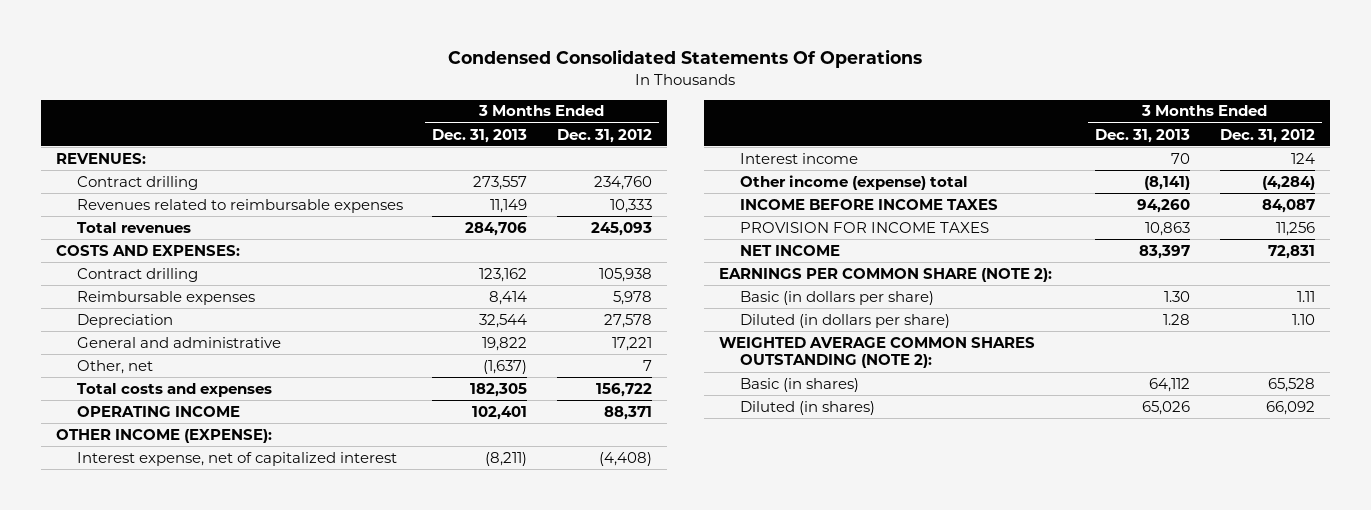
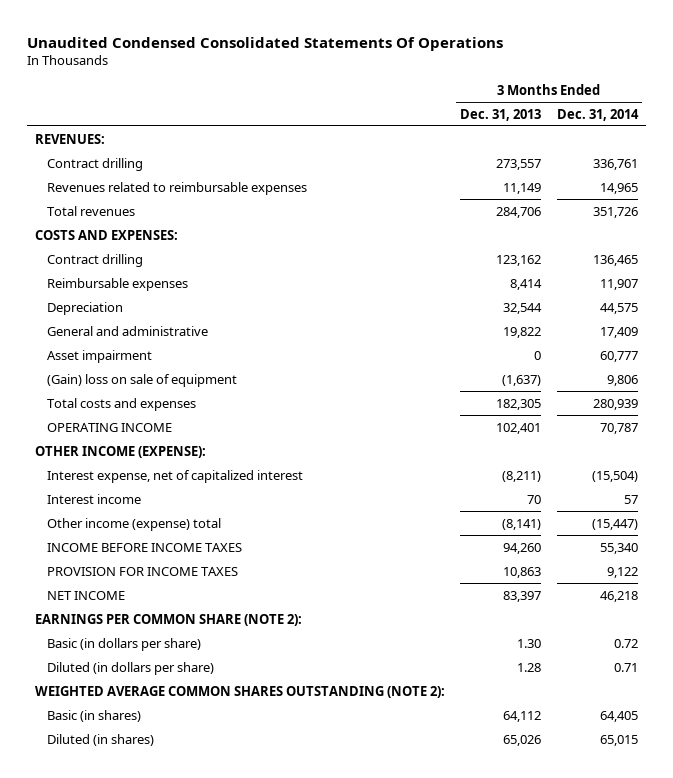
[448,49,923,69] Condensed Consolidated Statements Of Operations -> [27,36,504,51] Unaudited Condensed Consolidated Statements Of Operations
[556,128,652,143] Dec. 31, 2012 -> none
none -> [556,108,639,121] Dec. 31, 2014
none -> [47,349,153,363] Asset impairment
[76,359,153,374] Other, net -> [47,373,238,387] (Gain) loss on sale of equipment

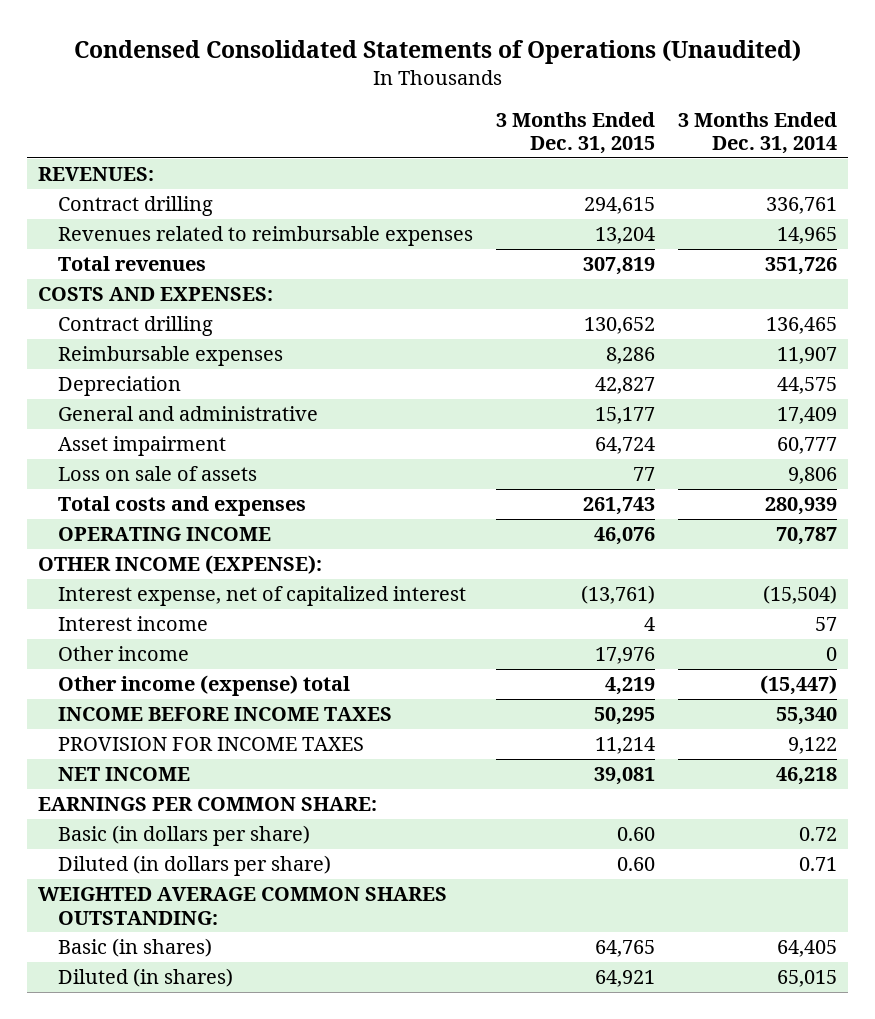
[27,36,504,51] Unaudited Condensed Consolidated Statements Of Operations -> [73,39,801,64] Condensed Consolidated Statements of Operations (Unaudited)
[460,108,542,121] Dec. 31, 2013 -> none
none -> [496,111,656,155] 3 Months Ended Dec. 31, 2015
[47,373,238,387] (Gain) loss on sale of equipment -> [58,466,258,482] Loss on sale of assets
none -> [58,646,190,662] Other income
[34,613,302,626] EARNINGS PER COMMON SHARE (NOTE 2): -> [38,797,378,812] EARNINGS PER COMMON SHARE:
[34,685,445,698] WEIGHTED AVERAGE COMMON SHARES OUTSTANDING (NOTE 2): -> [38,887,448,925] WEIGHTED AVERAGE COMMON SHARES OUTSTANDING:

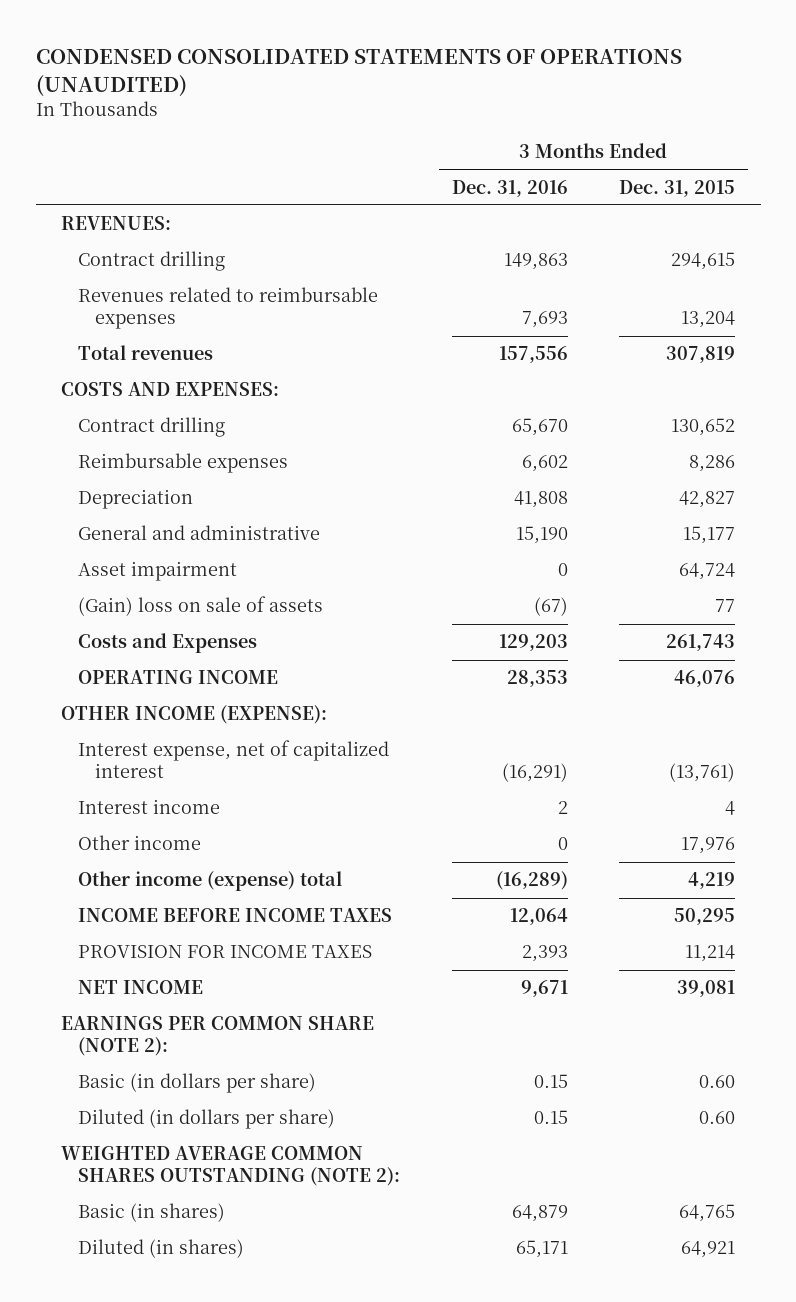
[73,39,801,64] Condensed Consolidated Statements of Operations (Unaudited) -> [35,48,682,97] CONDENSED CONSOLIDATED STATEMENTS OF OPERATIONS (UNAUDITED)
[678,111,838,155] 3 Months Ended Dec. 31, 2014 -> none
none -> [451,179,568,197] Dec. 31, 2016
[58,466,258,482] Loss on sale of assets -> [78,596,324,617] (Gain) loss on sale of assets
[58,496,307,517] Total costs and expenses -> [78,633,258,654] Costs and Expenses
[38,797,378,812] EARNINGS PER COMMON SHARE: -> [61,1016,375,1057] EARNINGS PER COMMON SHARE (NOTE 2):
[38,887,448,925] WEIGHTED AVERAGE COMMON SHARES OUTSTANDING: -> [61,1146,401,1187] WEIGHTED AVERAGE COMMON SHARES OUTSTANDING (NOTE 2):

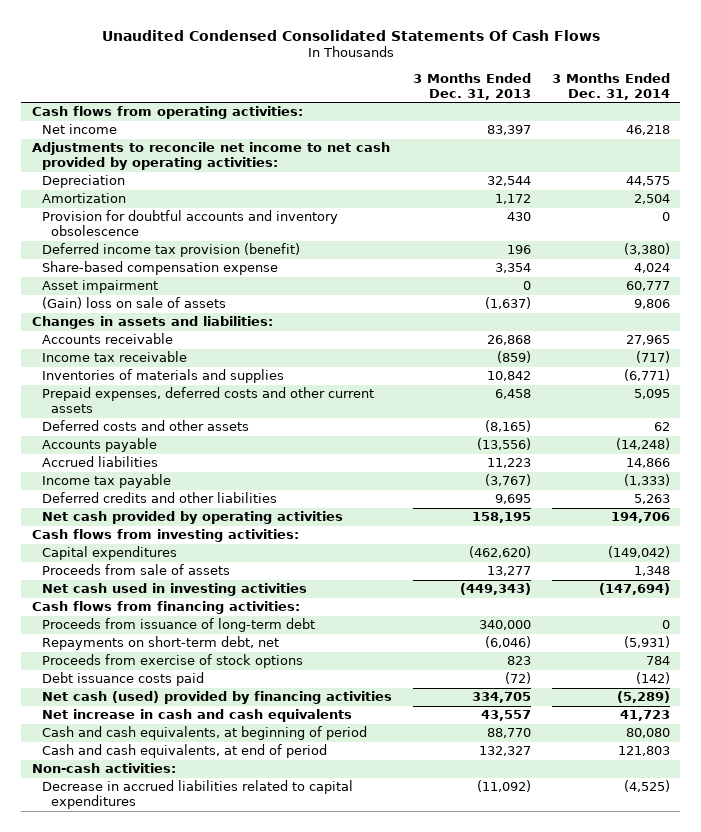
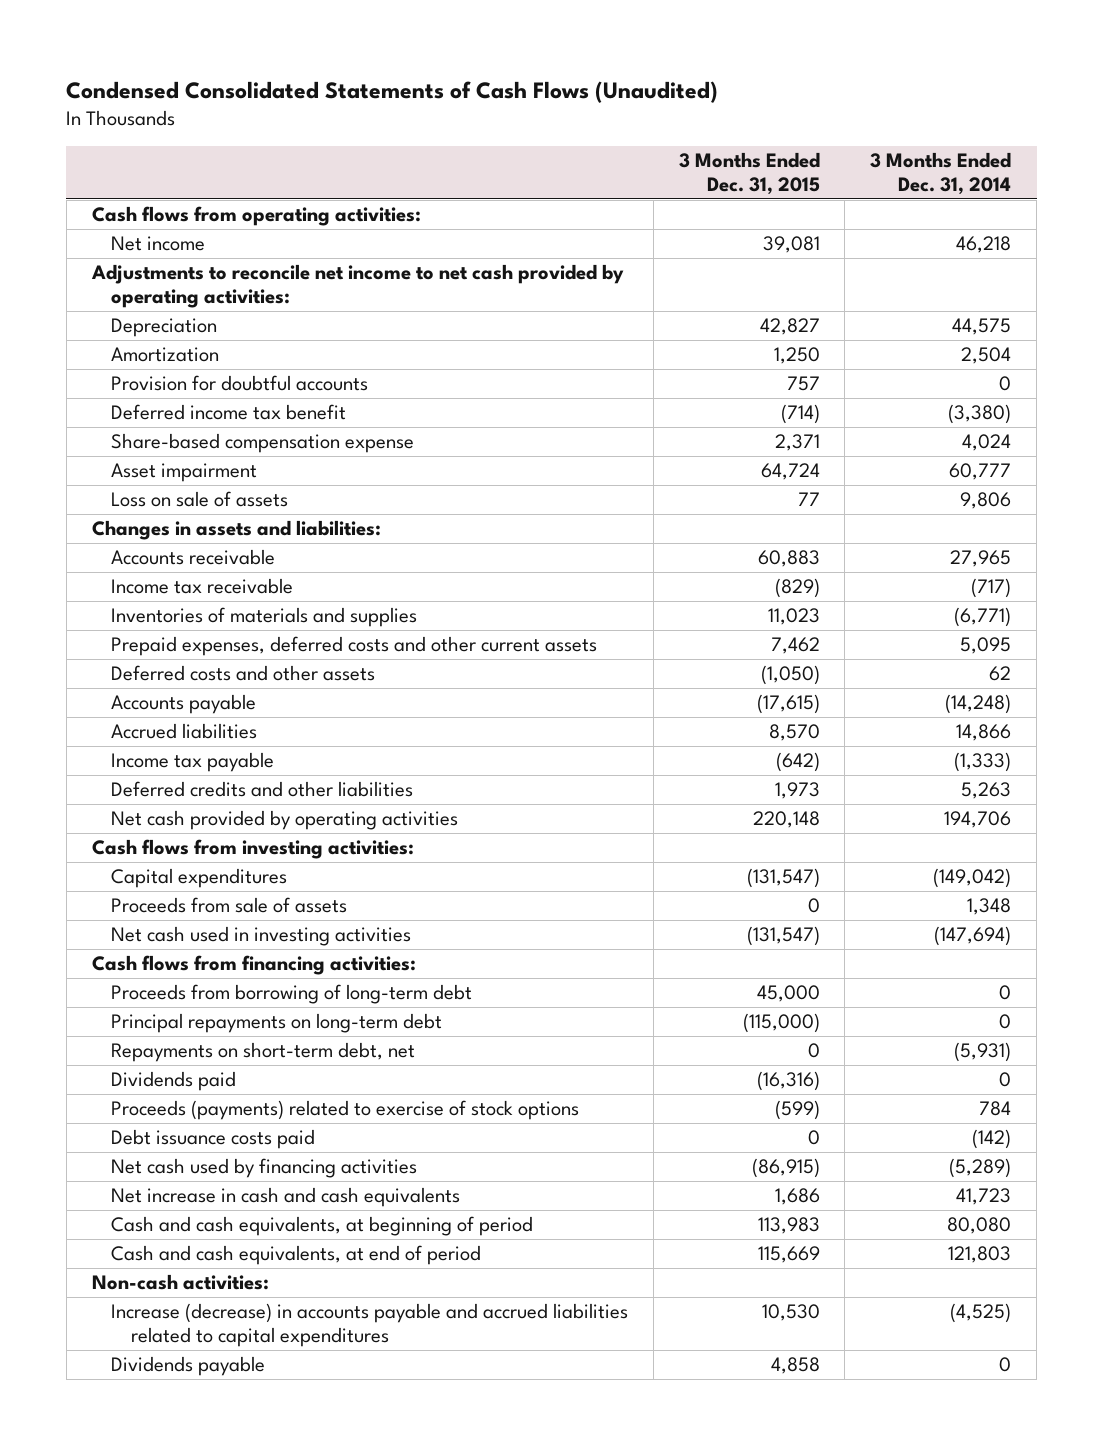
[101,29,600,41] Unaudited Condensed Consolidated Statements Of Cash Flows -> [66,80,719,103] Condensed Consolidated Statements of Cash Flows (Unaudited)
[412,73,531,100] 3 Months Ended Dec. 31, 2013 -> none
none -> [678,152,820,195] 3 Months Ended Dec. 31, 2015
[41,210,338,237] Provision for doubtful accounts and inventory obsolescence -> [111,375,369,392] Provision for doubtful accounts
[41,243,300,258] Deferred income tax provision (benefit) -> [111,404,347,421] Deferred income tax benefit
[41,297,226,310] (Gain) loss on sale of assets -> [111,491,289,508] Loss on sale of assets
[41,618,315,633] Proceeds from issuance of long-term debt -> [111,984,473,1005] Proceeds from borrowing of long-term debt
none -> [111,1013,443,1034] Principal repayments on long-term debt
none -> [111,1071,237,1092] Dividends paid
[41,654,303,669] Proceeds from exercise of stock options -> [111,1100,580,1121] Proceeds (payments) related to exercise of stock options
[41,691,392,705] Net cash (used) provided by financing activities -> [111,1158,418,1179] Net cash used by financing activities
[41,780,353,810] Decrease in accrued liabilities related to capital expenditures -> [111,1303,629,1347] Increase (decrease) in accounts payable and accrued liabilities related to capital expenditures
none -> [111,1356,266,1377] Dividends payable

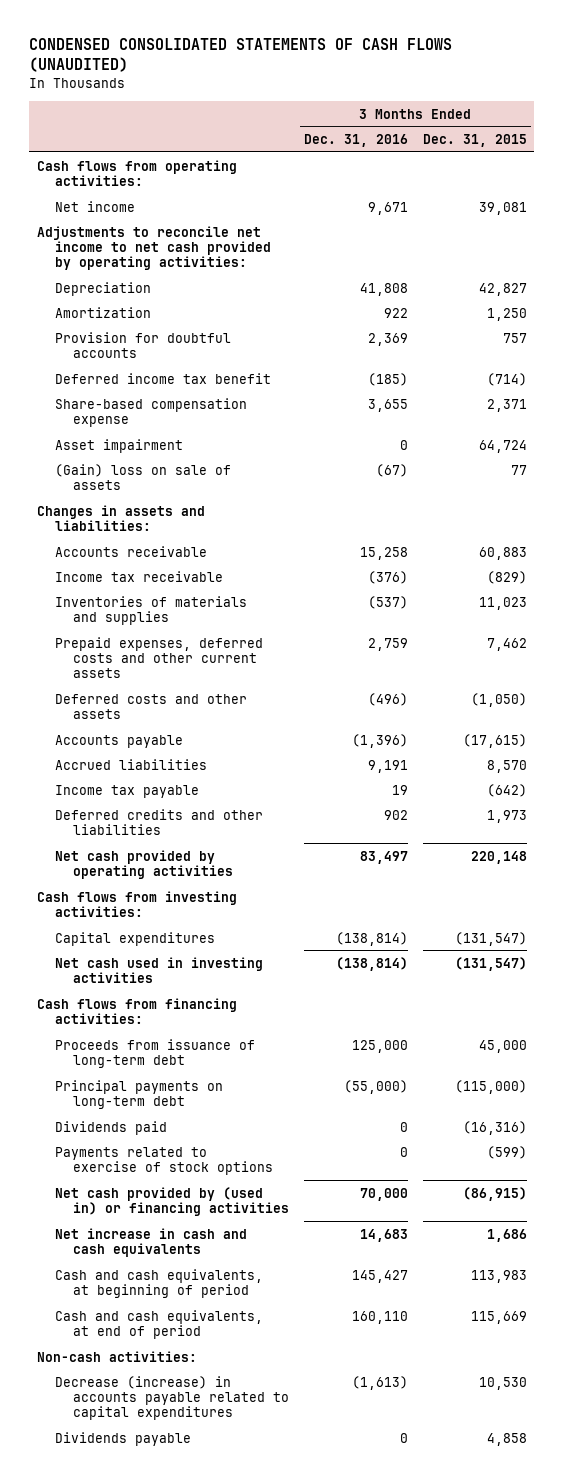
[66,80,719,103] Condensed Consolidated Statements of Cash Flows (Unaudited) -> [29,37,453,73] CONDENSED CONSOLIDATED STATEMENTS OF CASH FLOWS (UNAUDITED)
[870,152,1012,195] 3 Months Ended Dec. 31, 2014 -> none
none -> [304,134,409,148] Dec. 31, 2016
[111,491,289,508] Loss on sale of assets -> [54,463,231,490] (Gain) loss on sale of assets
[111,897,348,914] Proceeds from sale of assets -> none
[111,1042,416,1063] Repayments on short-term debt, net -> none
[111,984,473,1005] Proceeds from borrowing of long-term debt -> [54,1038,255,1068] Proceeds from issuance of long-term debt
[111,1013,443,1034] Principal repayments on long-term debt -> [54,1079,223,1109] Principal payments on long-term debt
[111,1129,316,1150] Debt issuance costs paid -> none
[111,1100,580,1121] Proceeds (payments) related to exercise of stock options -> [54,1146,274,1175] Payments related to exercise of stock options
[111,1158,418,1179] Net cash used by financing activities -> [54,1186,290,1216] Net cash provided by (used in) or financing activities
[111,1303,629,1347] Increase (decrease) in accounts payable and accrued liabilities related to capital expenditures -> [54,1375,290,1421] Decrease (increase) in accounts payable related to capital expenditures

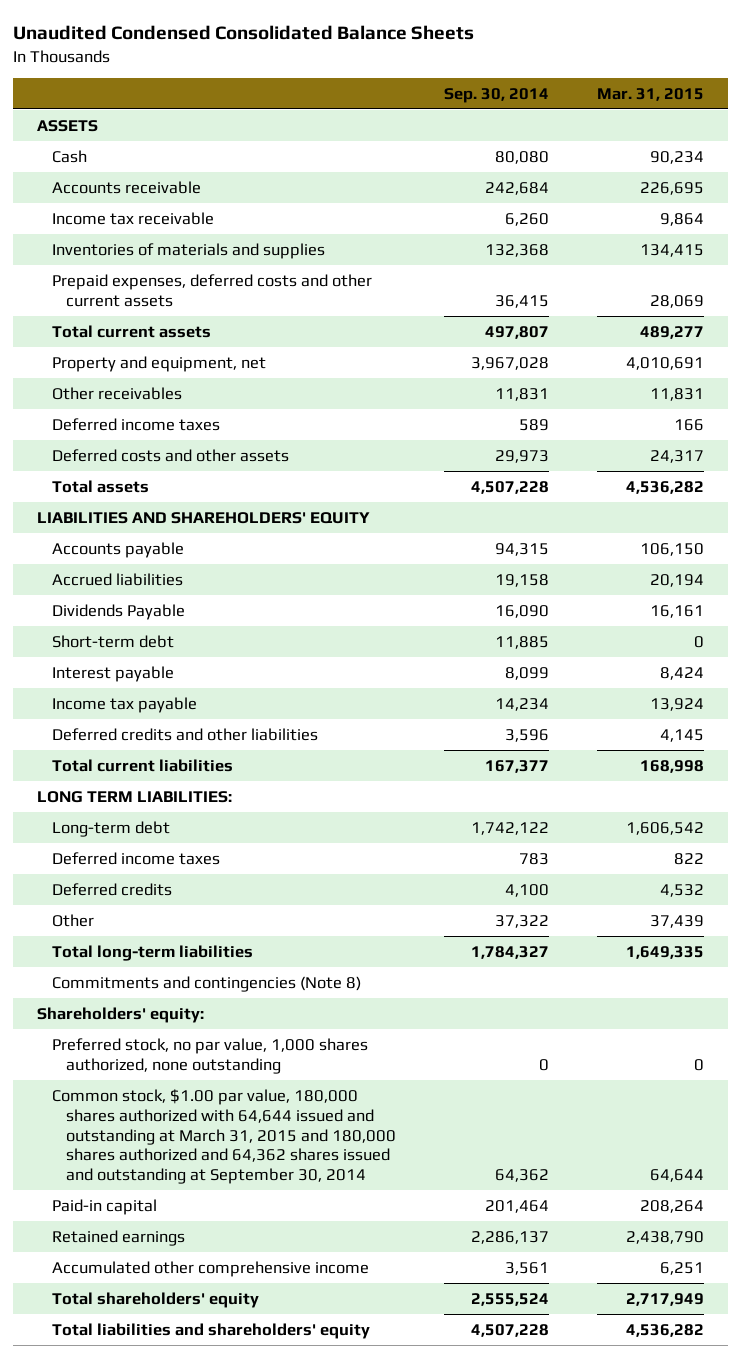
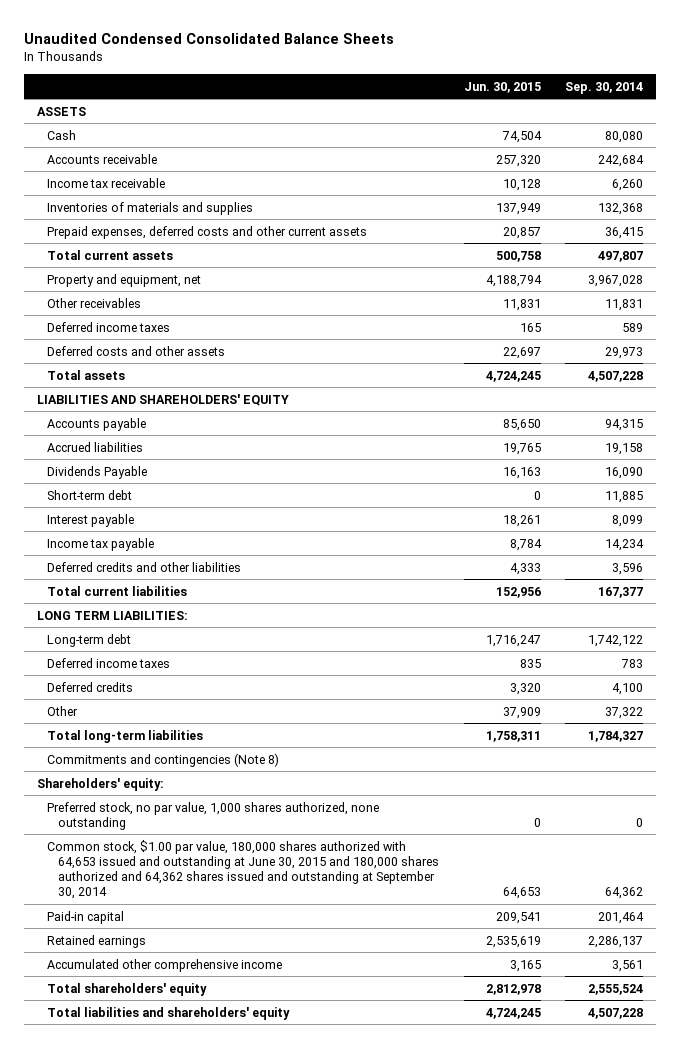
[596,88,704,102] Mar. 31, 2015 -> none
none -> [463,81,541,93] Jun. 30, 2015
[51,1088,396,1185] Common stock, $1.00 par value, 180,000 shares authorized with 64,644 issued and outstanding at March 31, 2015 and 180,000 shares authorized and 64,362 shares issued and outstanding at September 30, 2014 -> [47,839,439,900] Common stock, $1.00 par value, 180,000 shares authorized with 64,653 issued and outstanding at June 30, 2015 and 180,000 shares authorized and 64,362 shares issued and outstanding at September 30, 2014

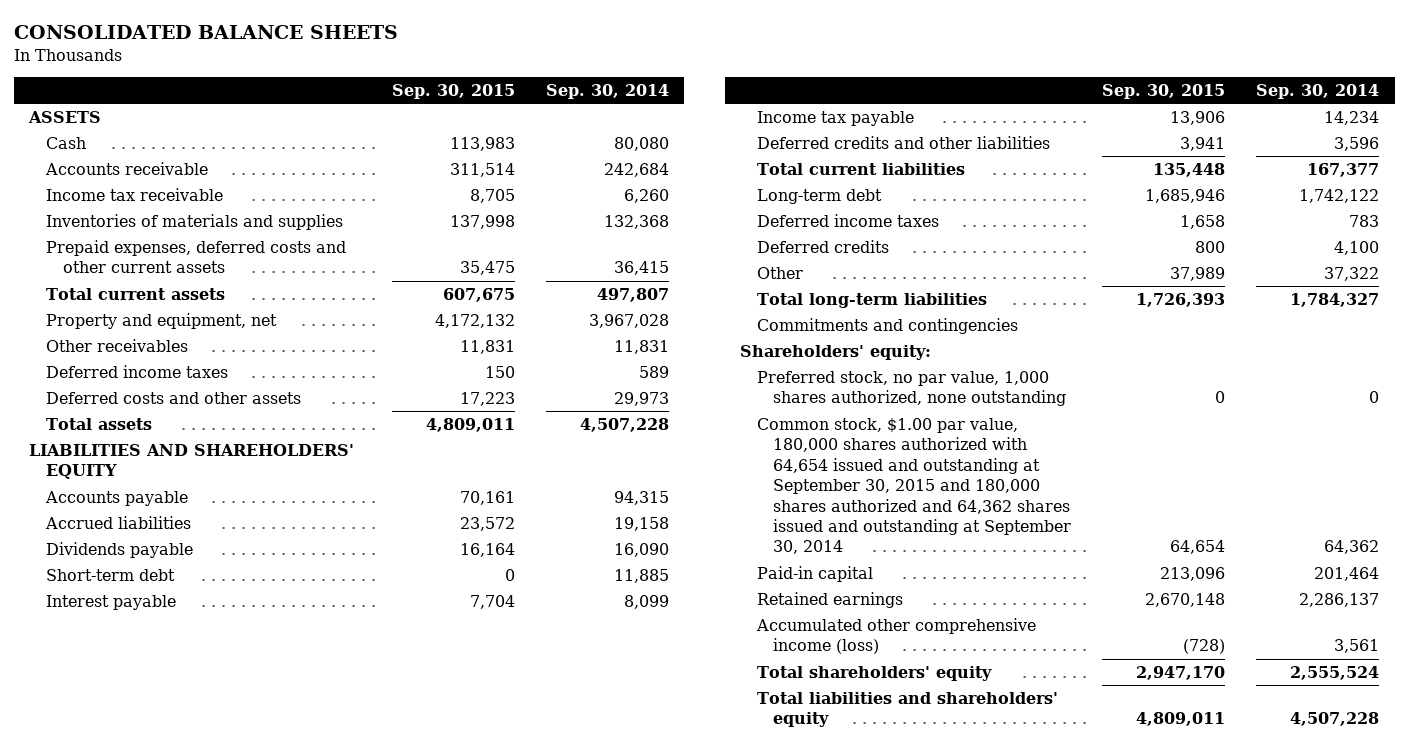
[24,33,395,45] Unaudited Condensed Consolidated Balance Sheets -> [13,25,398,40] CONSOLIDATED BALANCE SHEETS
[463,81,541,93] Jun. 30, 2015 -> none
none -> [391,84,515,100] Sep. 30, 2015
[47,465,148,479] Dividends Payable -> [46,542,194,559] Dividends payable
[36,610,188,620] LONG TERM LIABILITIES: -> none
[47,752,280,767] Commitments and contingencies (Note 8) -> [756,318,1018,335] Commitments and contingencies
[47,839,439,900] Common stock, $1.00 par value, 180,000 shares authorized with 64,653 issued and outstanding at June 30, 2015 and 180,000 shares authorized and 64,362 shares issued and outstanding at September 30, 2014 -> [756,418,1072,555] Common stock, $1.00 par value, 180,000 shares authorized with 64,654 issued and outstanding at September 30, 2015 and 180,000 shares authorized and 64,362 shares issued and outstanding at September 30, 2014
[47,958,283,972] Accumulated other comprehensive income -> [755,618,1036,655] Accumulated other comprehensive income (loss)

